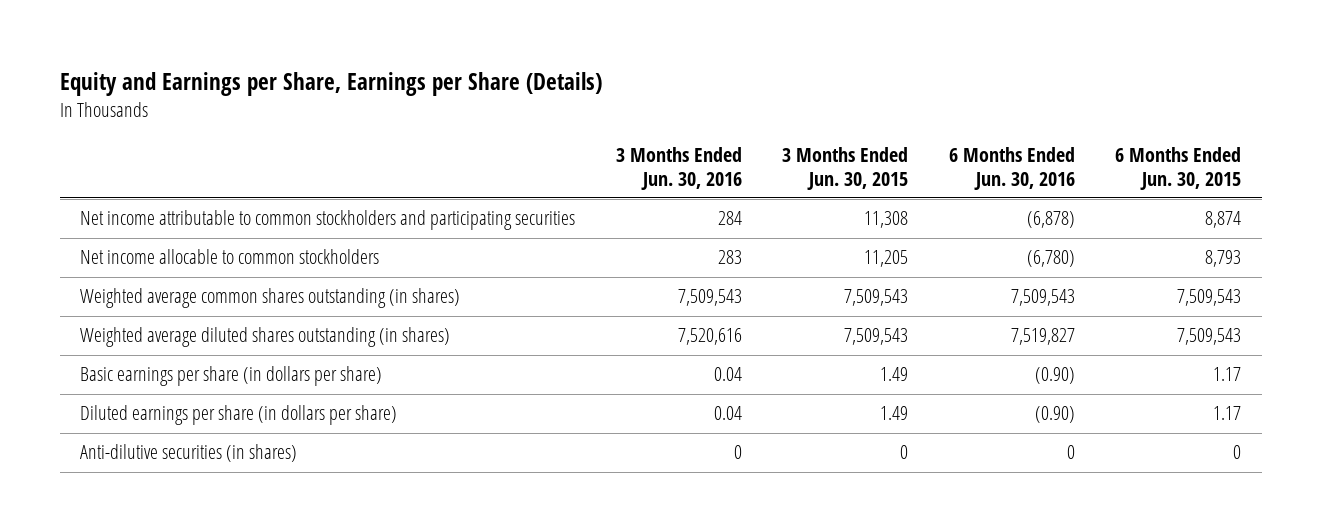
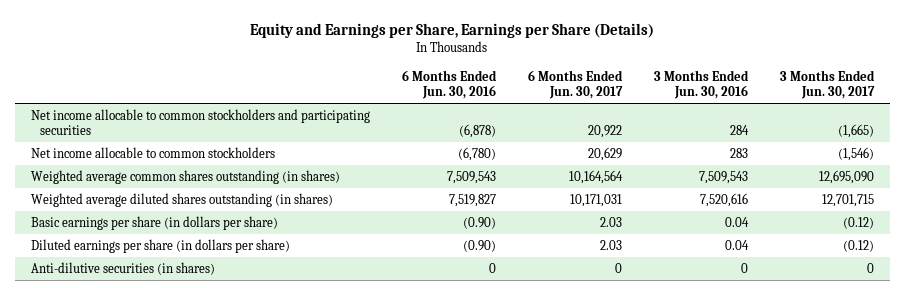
[782,147,909,190] 3 Months Ended Jun. 30, 2015 -> none
[1115,147,1242,190] 6 Months Ended Jun. 30, 2015 -> none
none -> [527,69,623,99] 6 Months Ended Jun. 30, 2017
none -> [779,69,875,99] 3 Months Ended Jun. 30, 2017
[80,210,576,231] Net income attributable to common stockholders and participating securities -> [30,108,370,136] Net income allocable to common stockholders and participating securities

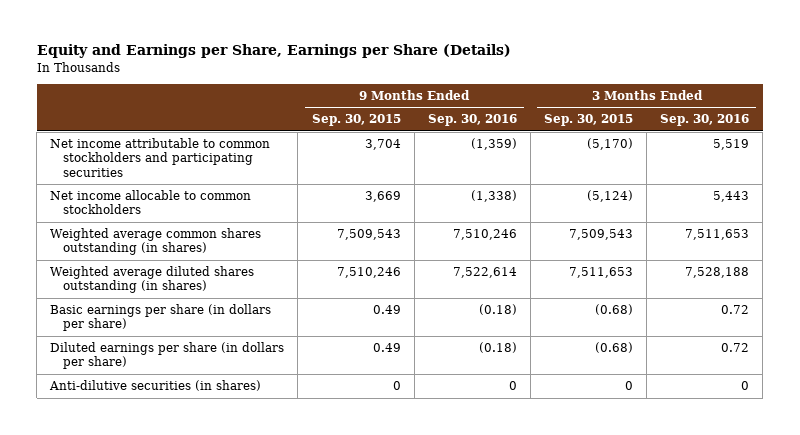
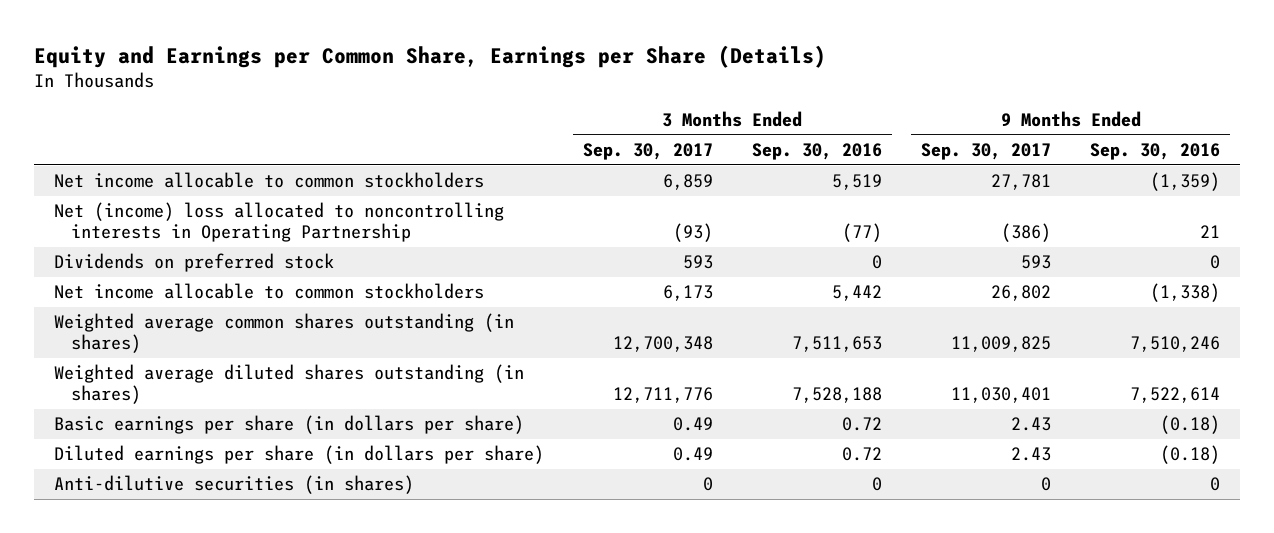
[36,44,511,59] Equity and Earnings per Share, Earnings per Share (Details) -> [34,44,827,68] Equity and Earnings per Common Share, Earnings per Share (Details)
[311,114,401,127] Sep. 30, 2015 -> none
[543,114,633,127] Sep. 30, 2015 -> none
none -> [582,143,713,161] Sep. 30, 2017
none -> [921,143,1052,161] Sep. 30, 2017
[50,138,271,177] Net income attributable to common stockholders and participating securities -> [53,172,484,189] Net income allocable to common stockholders
none -> [53,202,504,243] Net (income) loss allocated to noncontrolling interests in Operating Partnership
none -> [53,253,334,273] Dividends on preferred stock
[713,191,750,203] 5,443 -> [831,285,882,302] 5,442

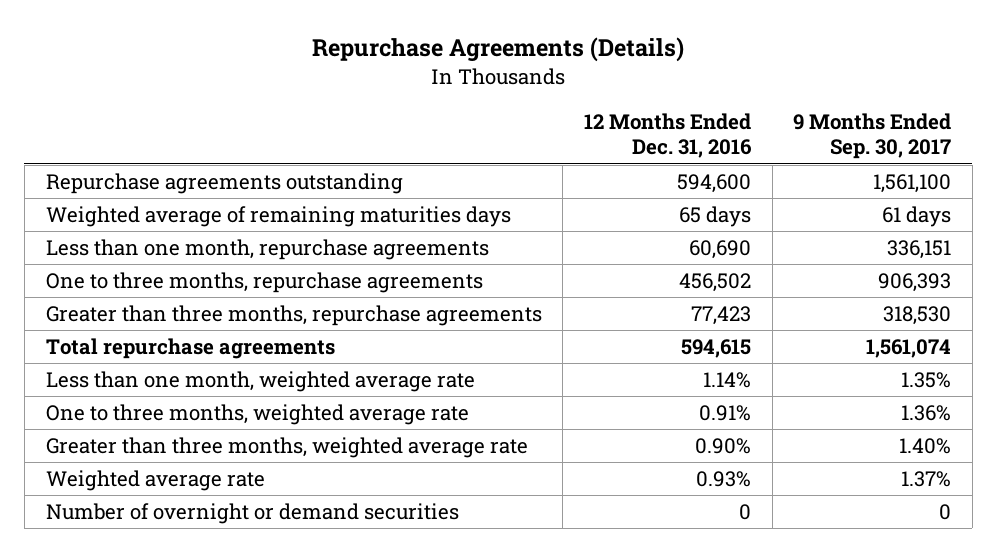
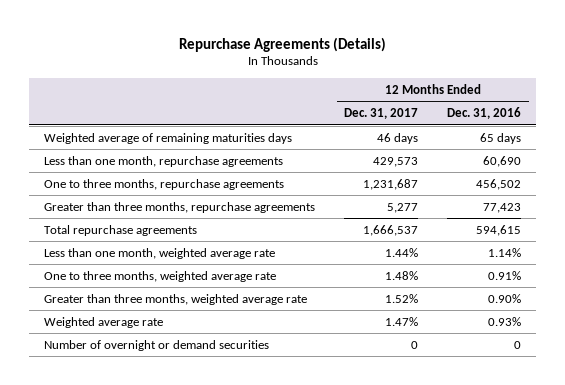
[793,113,952,160] 9 Months Ended Sep. 30, 2017 -> none
none -> [344,108,419,120] Dec. 31, 2017
[45,173,403,195] Repurchase agreements outstanding -> none

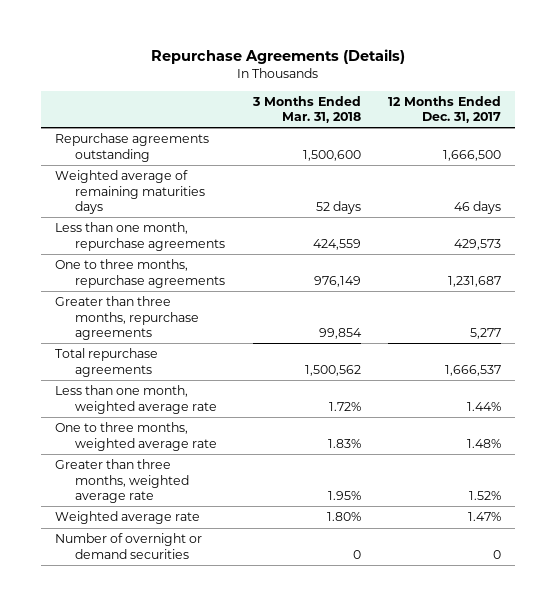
[447,107,522,120] Dec. 31, 2016 -> none
none -> [251,95,361,124] 3 Months Ended Mar. 31, 2018
none -> [54,133,209,162] Repurchase agreements outstanding

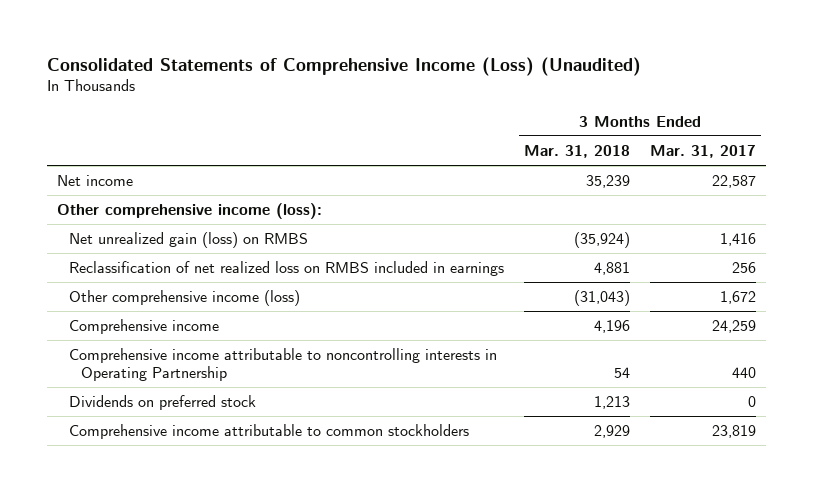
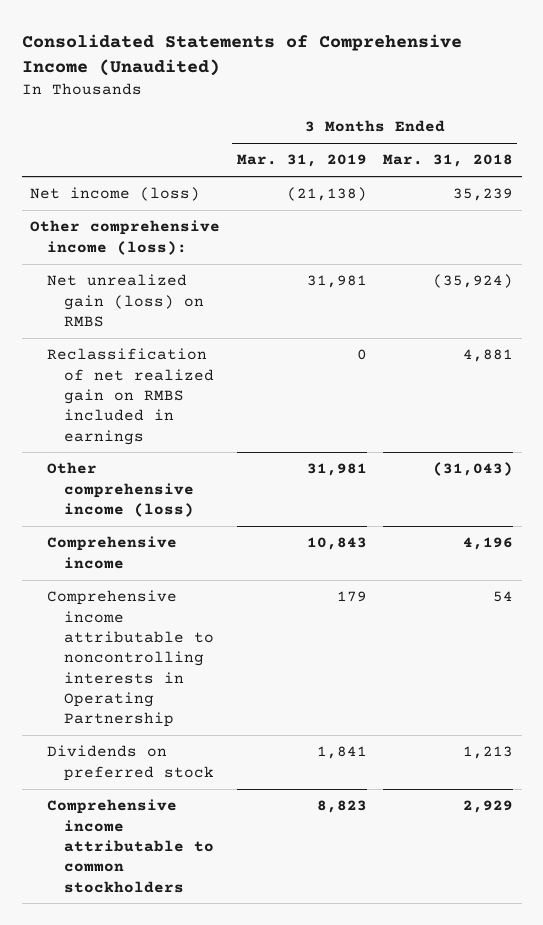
[46,56,641,76] Consolidated Statements of Comprehensive Income (Loss) (Unaudited) -> [21,33,462,76] Consolidated Statements of Comprehensive Income (Unaudited)
[650,144,757,158] Mar. 31, 2017 -> none
none -> [236,154,367,168] Mar. 31, 2019
[56,174,133,186] Net income -> [29,187,200,202] Net income (loss)
[68,260,504,276] Reclassification of net realized loss on RMBS included in earnings -> [47,348,215,445] Reclassification of net realized gain on RMBS included in earnings

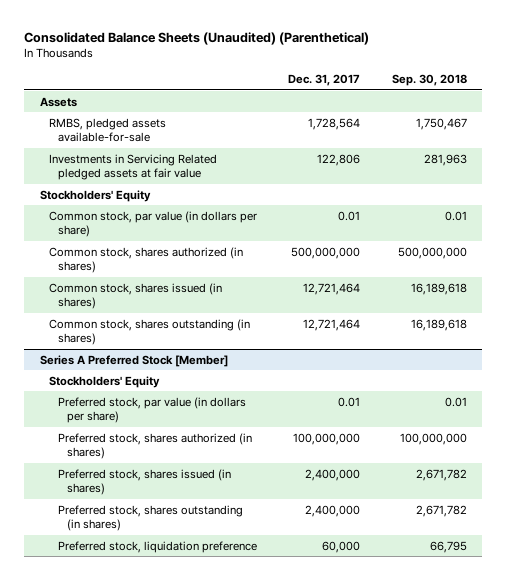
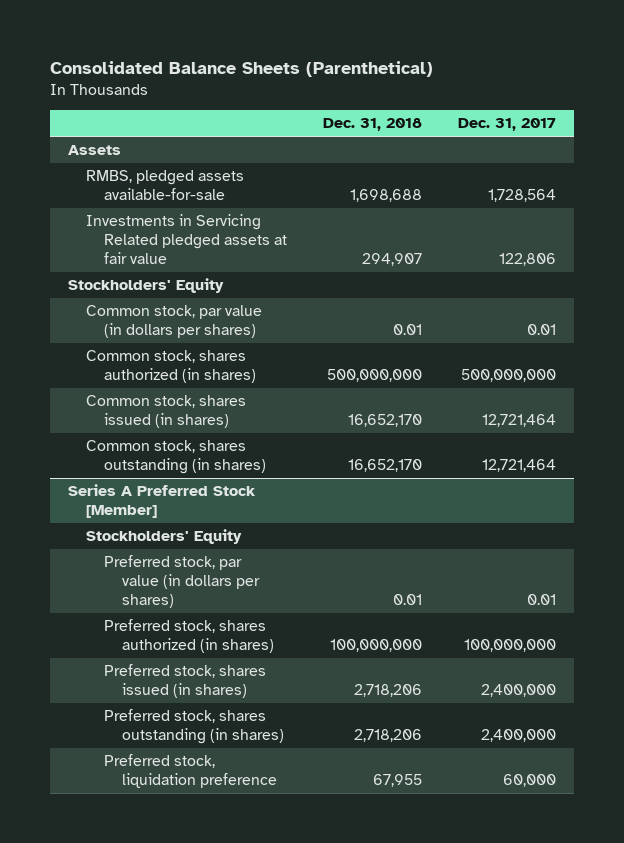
[23,31,369,45] Consolidated Balance Sheets (Unaudited) (Parenthetical) -> [50,60,434,77] Consolidated Balance Sheets (Parenthetical)
[391,74,467,87] Sep. 30, 2018 -> none
none -> [323,118,423,132] Dec. 31, 2018
[48,210,257,238] Common stock, par value (in dollars per share) -> [86,305,263,339] Common stock, par value (in dollars per shares)
[58,396,247,424] Preferred stock, par value (in dollars per share) -> [104,555,261,608] Preferred stock, par value (in dollars per shares)

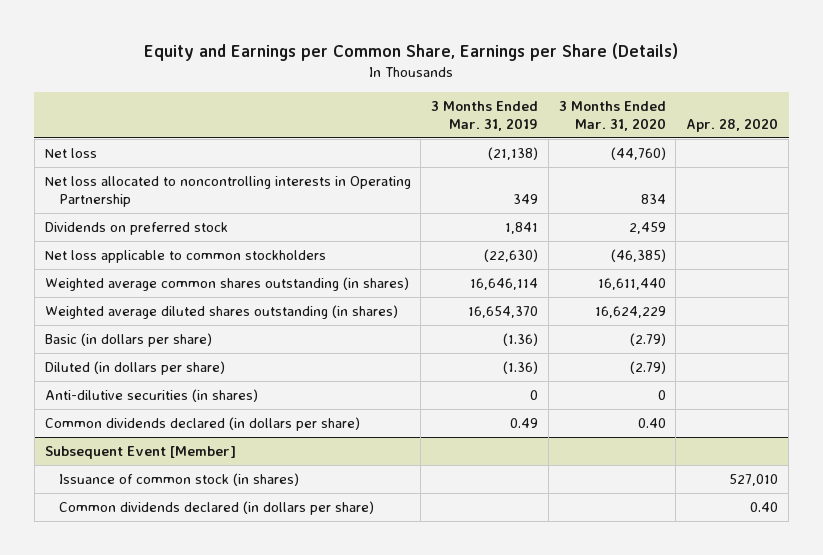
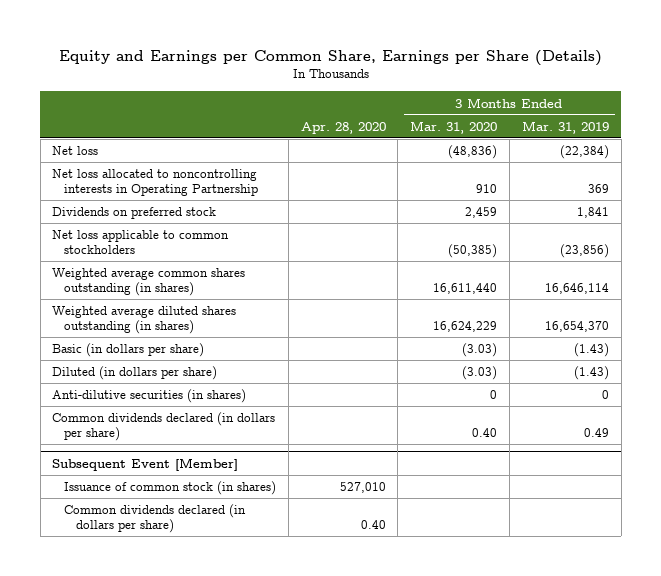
[488,146,539,160] (21,138) -> [559,145,609,160] (22,384)
[610,146,666,160] (44,760) -> [448,145,498,160] (48,836)
[513,193,539,204] 349 -> [587,184,609,194] 369
[640,193,666,204] 834 -> [476,184,498,194] 910
[484,248,539,262] (22,630) -> [559,244,609,259] (23,856)
[610,248,666,262] (46,385) -> [448,244,498,259] (50,385)
[503,332,539,346] (1.36) -> [573,343,609,358] (1.43)
[629,332,666,346] (2.79) -> [462,343,498,358] (3.03)
[503,360,539,374] (1.36) -> [573,366,609,381] (1.43)
[629,360,666,374] (2.79) -> [462,366,498,381] (3.03)

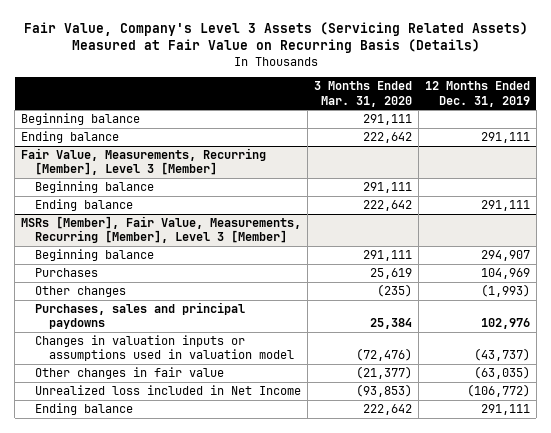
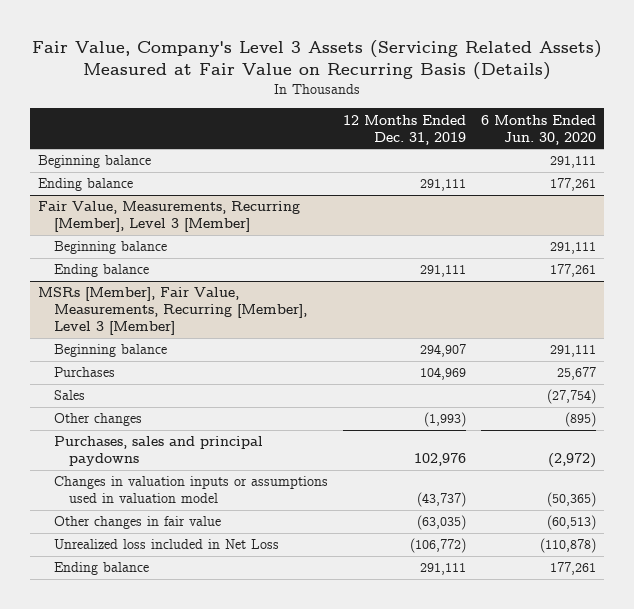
[314,81,413,107] 3 Months Ended Mar. 31, 2020 -> none
none -> [480,114,596,145] 6 Months Ended Jun. 30, 2020
none -> [53,390,85,401] Sales
[35,384,302,395] Unrealized loss included in Net Income -> [53,539,279,550] Unrealized loss included in Net Loss

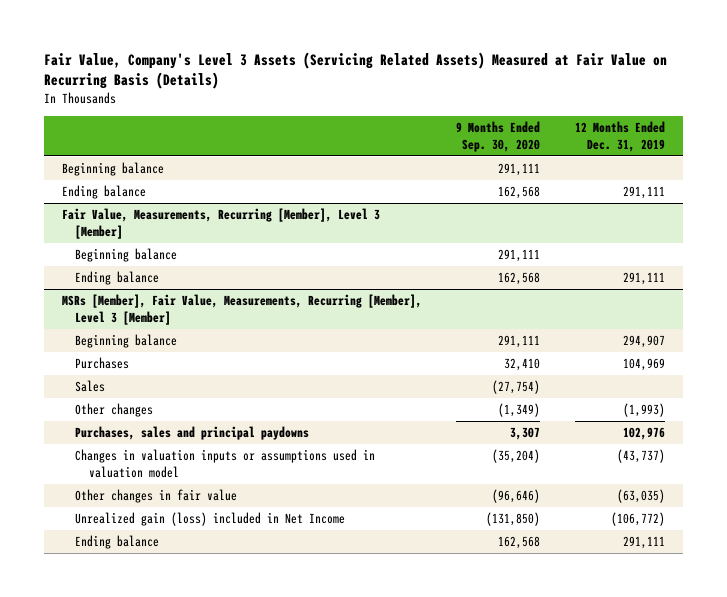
[480,114,596,145] 6 Months Ended Jun. 30, 2020 -> none
none -> [456,121,541,152] 9 Months Ended Sep. 30, 2020
[53,539,279,550] Unrealized loss included in Net Loss -> [75,512,346,527] Unrealized gain (loss) included in Net Income

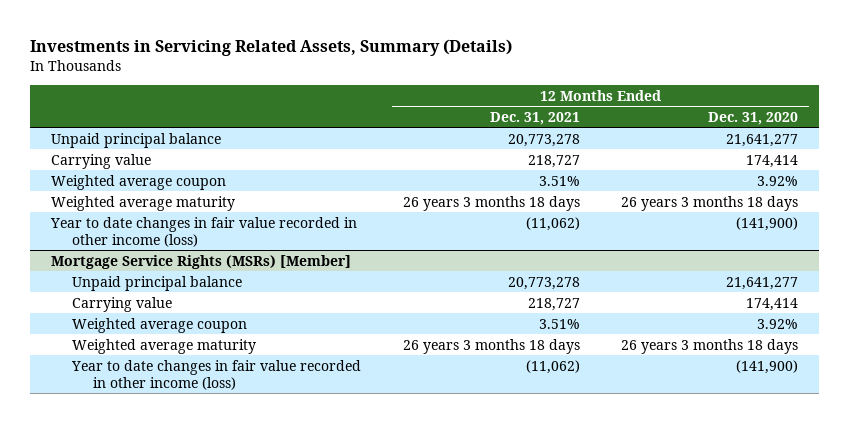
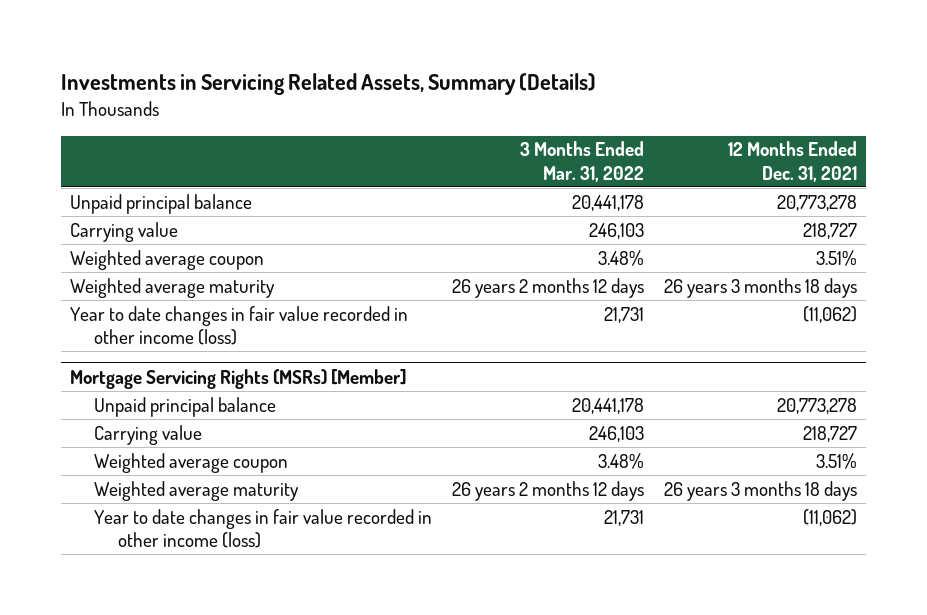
[708,112,799,126] Dec. 31, 2020 -> none
none -> [520,141,645,182] 3 Months Ended Mar. 31, 2022
[51,254,352,269] Mortgage Service Rights (MSRs) [Member] -> [70,368,408,389] Mortgage Servicing Rights (MSRs) [Member]

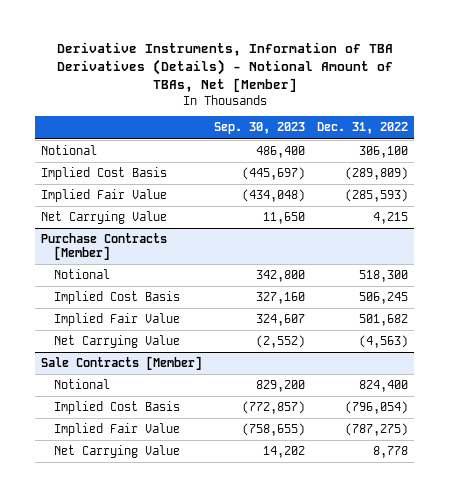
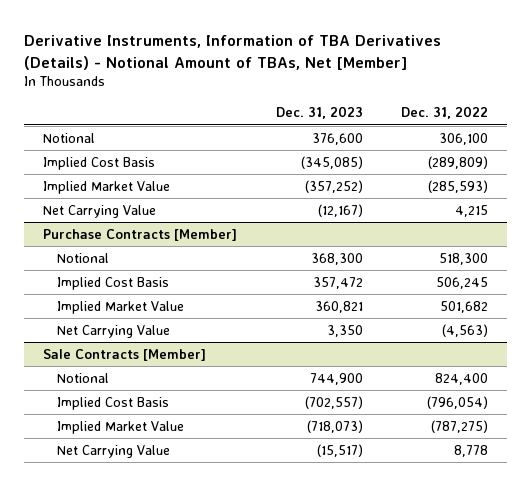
[214,122,306,135] Sep. 30, 2023 -> none
none -> [275,106,363,120] Dec. 31, 2023
[41,189,168,203] Implied Fair Value -> [43,180,171,194] Implied Market Value
[54,313,181,327] Implied Fair Value -> [57,300,185,314] Implied Market Value
[54,423,181,437] Implied Fair Value -> [57,420,185,434] Implied Market Value

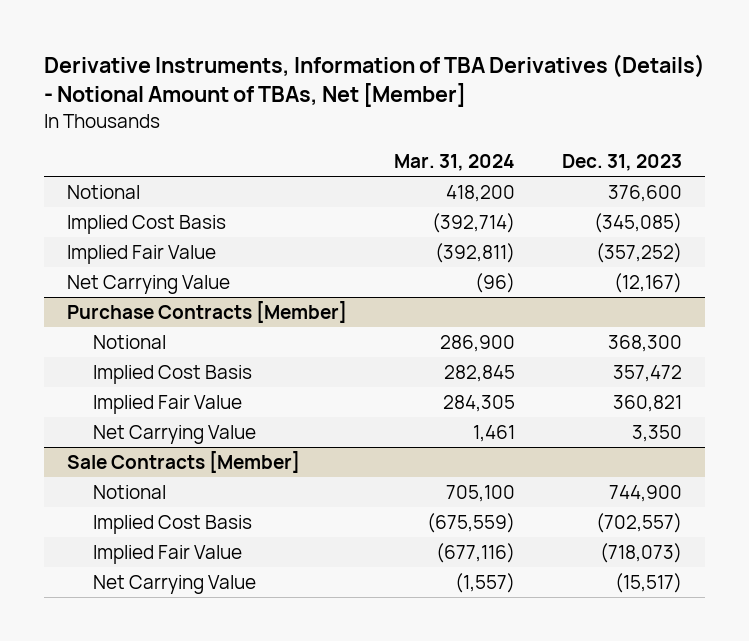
[400,106,488,120] Dec. 31, 2022 -> none
none -> [393,154,515,172] Mar. 31, 2024
[43,180,171,194] Implied Market Value -> [67,244,217,264] Implied Fair Value
[57,300,185,314] Implied Market Value -> [93,394,243,414] Implied Fair Value
[57,420,185,434] Implied Market Value -> [93,544,243,564] Implied Fair Value

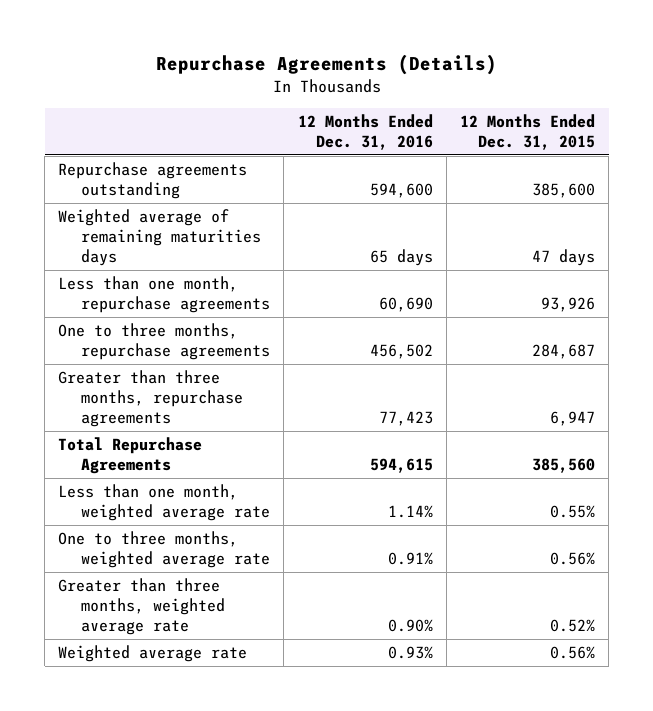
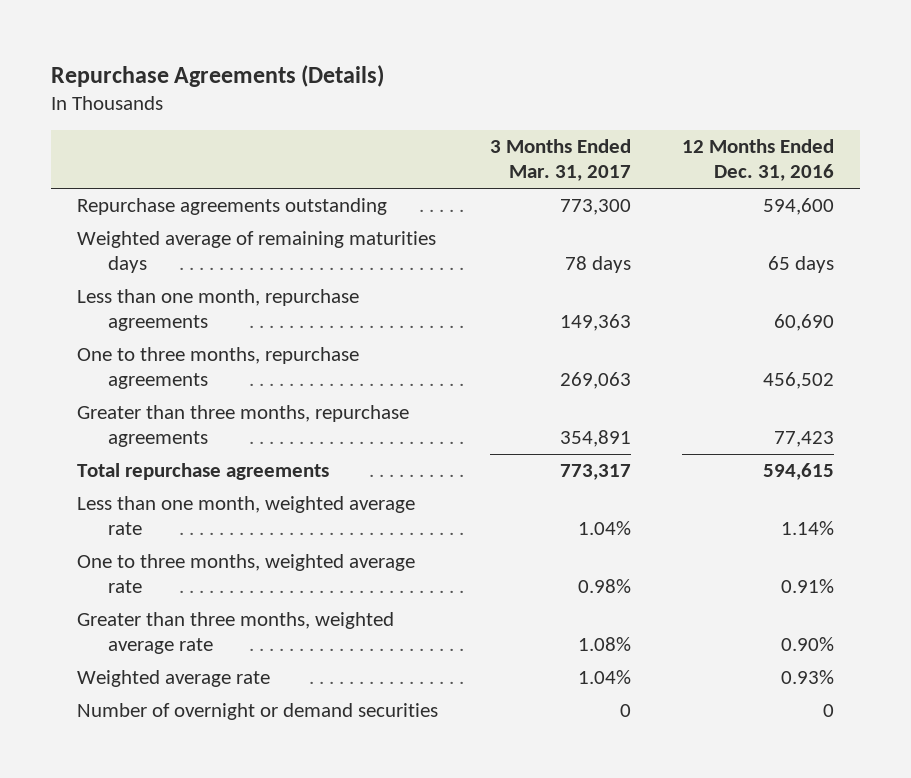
[459,114,595,150] 12 Months Ended Dec. 31, 2015 -> none
none -> [489,139,631,182] 3 Months Ended Mar. 31, 2017
[58,437,203,475] Total Repurchase Agreements -> [76,462,329,480] Total repurchase agreements
none -> [76,702,438,720] Number of overnight or demand securities

